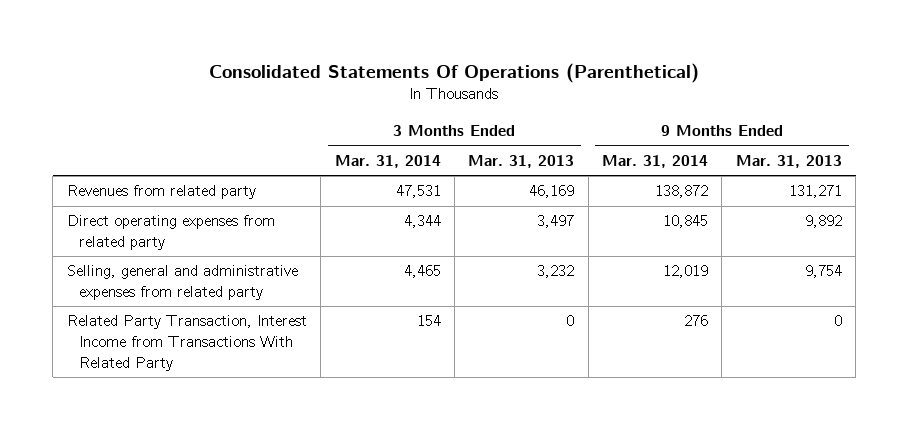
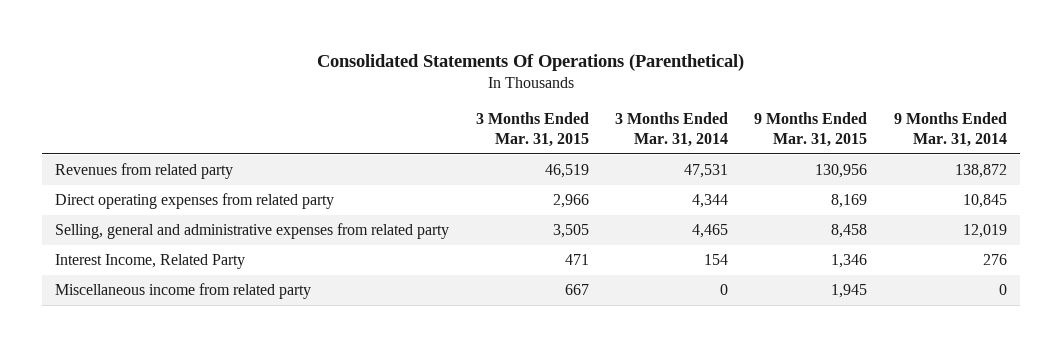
[468,154,575,168] Mar. 31, 2013 -> none
[735,154,842,168] Mar. 31, 2013 -> none
none -> [475,112,589,148] 3 Months Ended Mar. 31, 2015
none -> [754,112,868,148] 9 Months Ended Mar. 31, 2015
[66,315,307,371] Related Party Transaction, Interest Income from Transactions With Related Party -> [55,254,246,270] Interest Income, Related Party
none -> [55,283,312,300] Miscellaneous income from related party

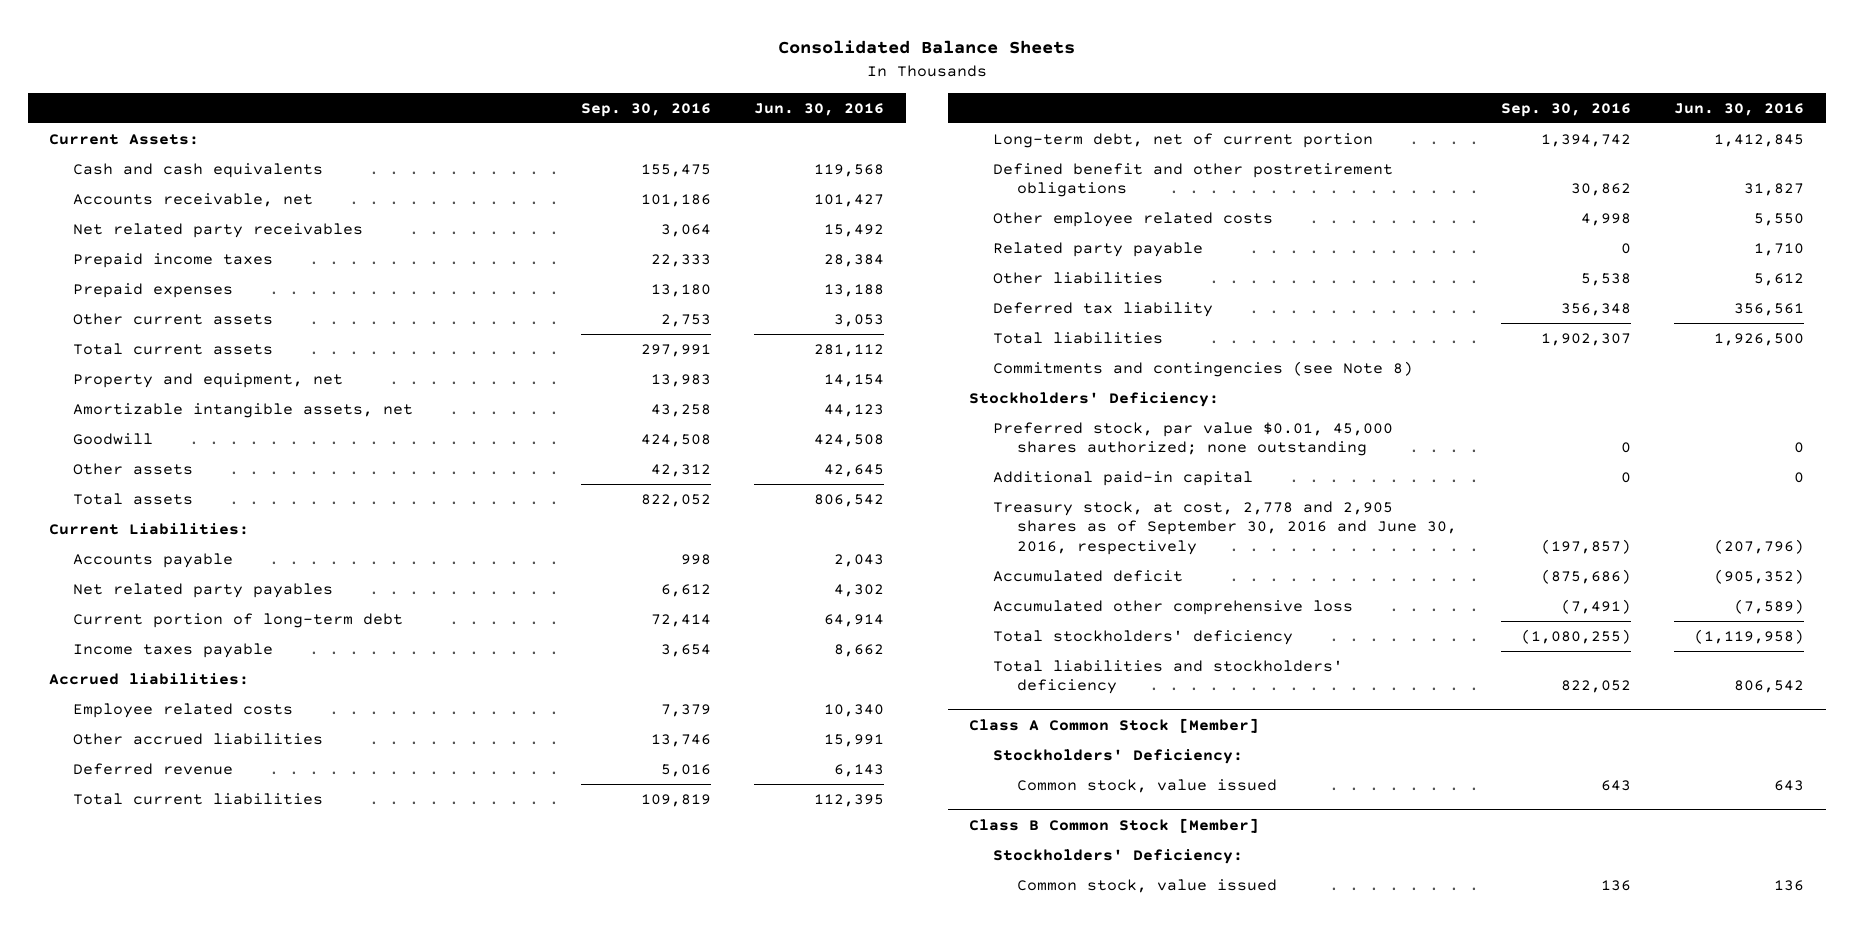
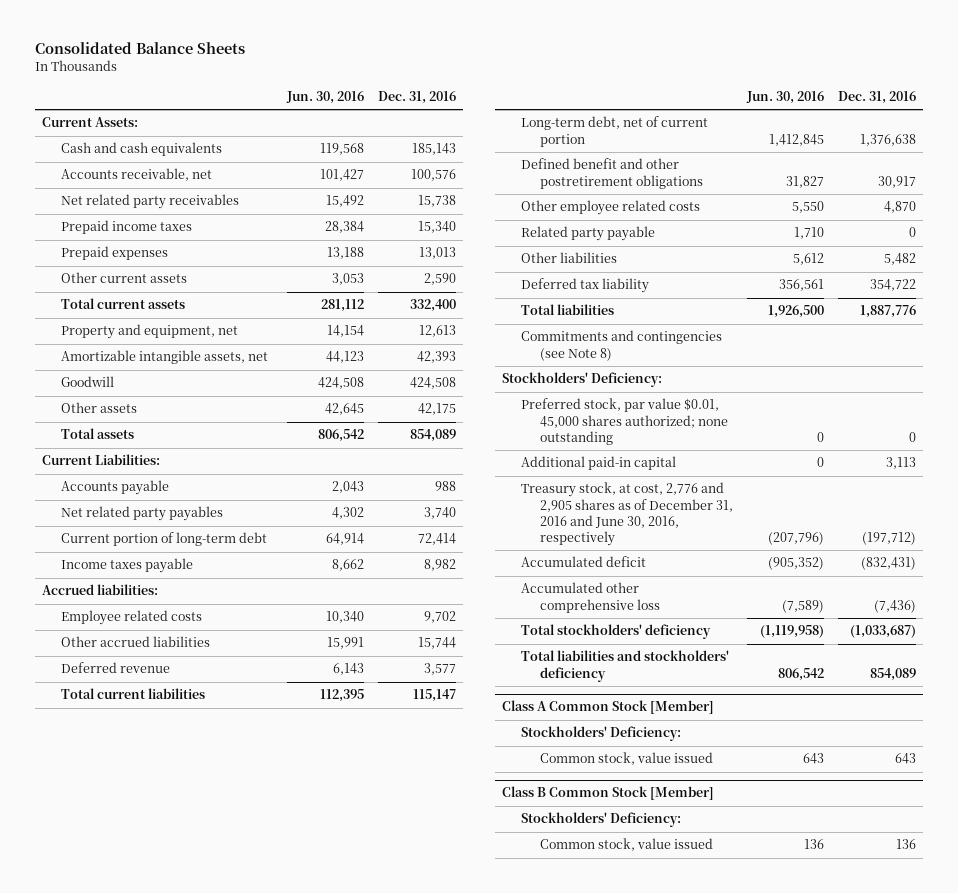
[580,102,711,117] Sep. 30, 2016 -> none
none -> [378,91,457,105] Dec. 31, 2016
[993,500,1458,555] Treasury stock, at cost, 2,778 and 2,905 shares as of September 30, 2016 and June 30, 2016, respectively -> [520,482,734,546] Treasury stock, at cost, 2,776 and 2,905 shares as of December 31, 2016 and June 30, 2016, respectively

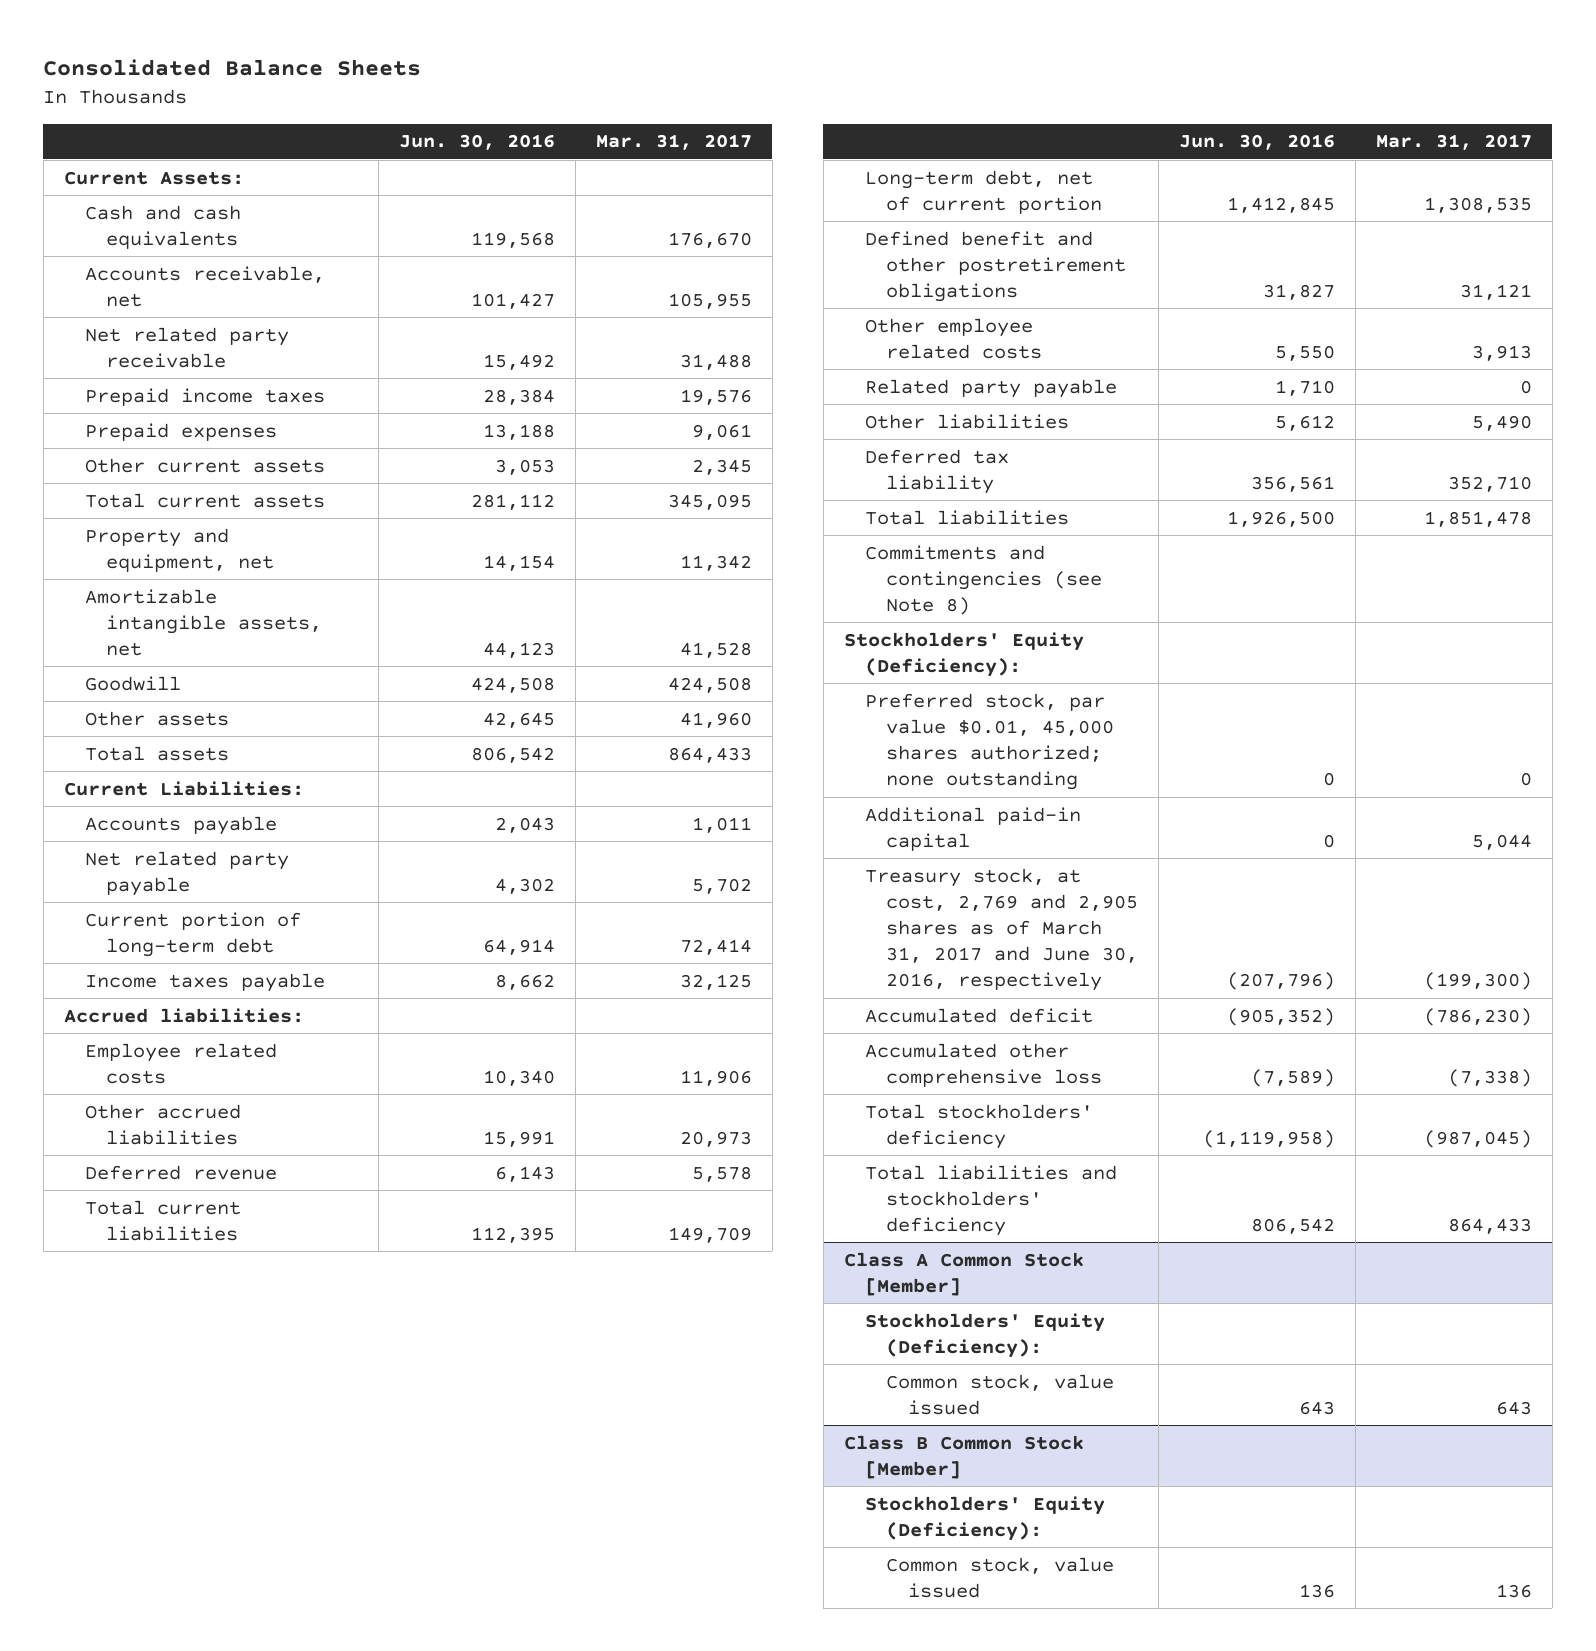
[378,91,457,105] Dec. 31, 2016 -> none
none -> [595,134,752,151] Mar. 31, 2017
[61,194,240,210] Net related party receivables -> [85,326,290,368] Net related party receivable
[61,506,224,522] Net related party payables -> [85,850,290,896] Net related party payable
[501,372,662,388] Stockholders' Deficiency: -> [843,631,1084,677] Stockholders' Equity (Deficiency):
[520,482,734,546] Treasury stock, at cost, 2,776 and 2,905 shares as of December 31, 2016 and June 30, 2016, respectively -> [865,867,1139,992] Treasury stock, at cost, 2,769 and 2,905 shares as of March 31, 2017 and June 30, 2016, respectively
[520,726,681,742] Stockholders' Deficiency: -> [865,1312,1106,1358] Stockholders' Equity (Deficiency):
[520,812,681,828] Stockholders' Deficiency: -> [865,1495,1106,1541] Stockholders' Equity (Deficiency):

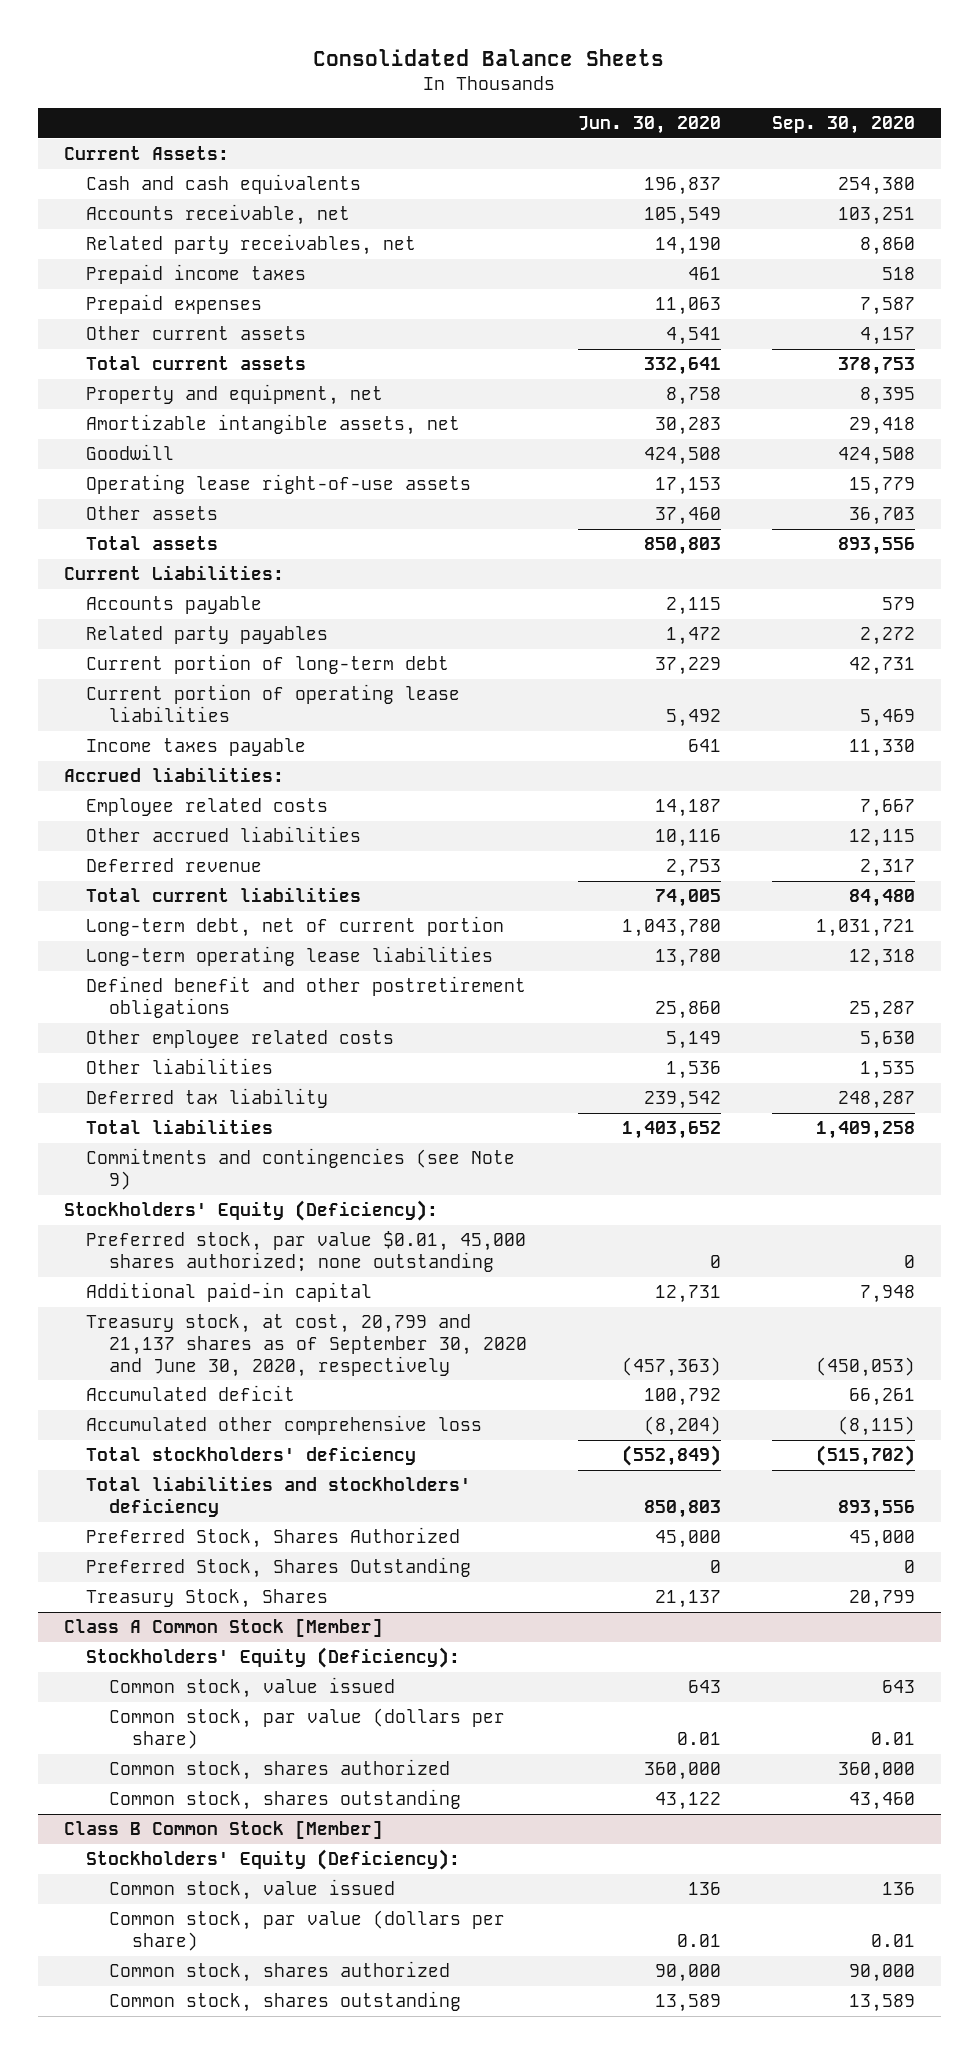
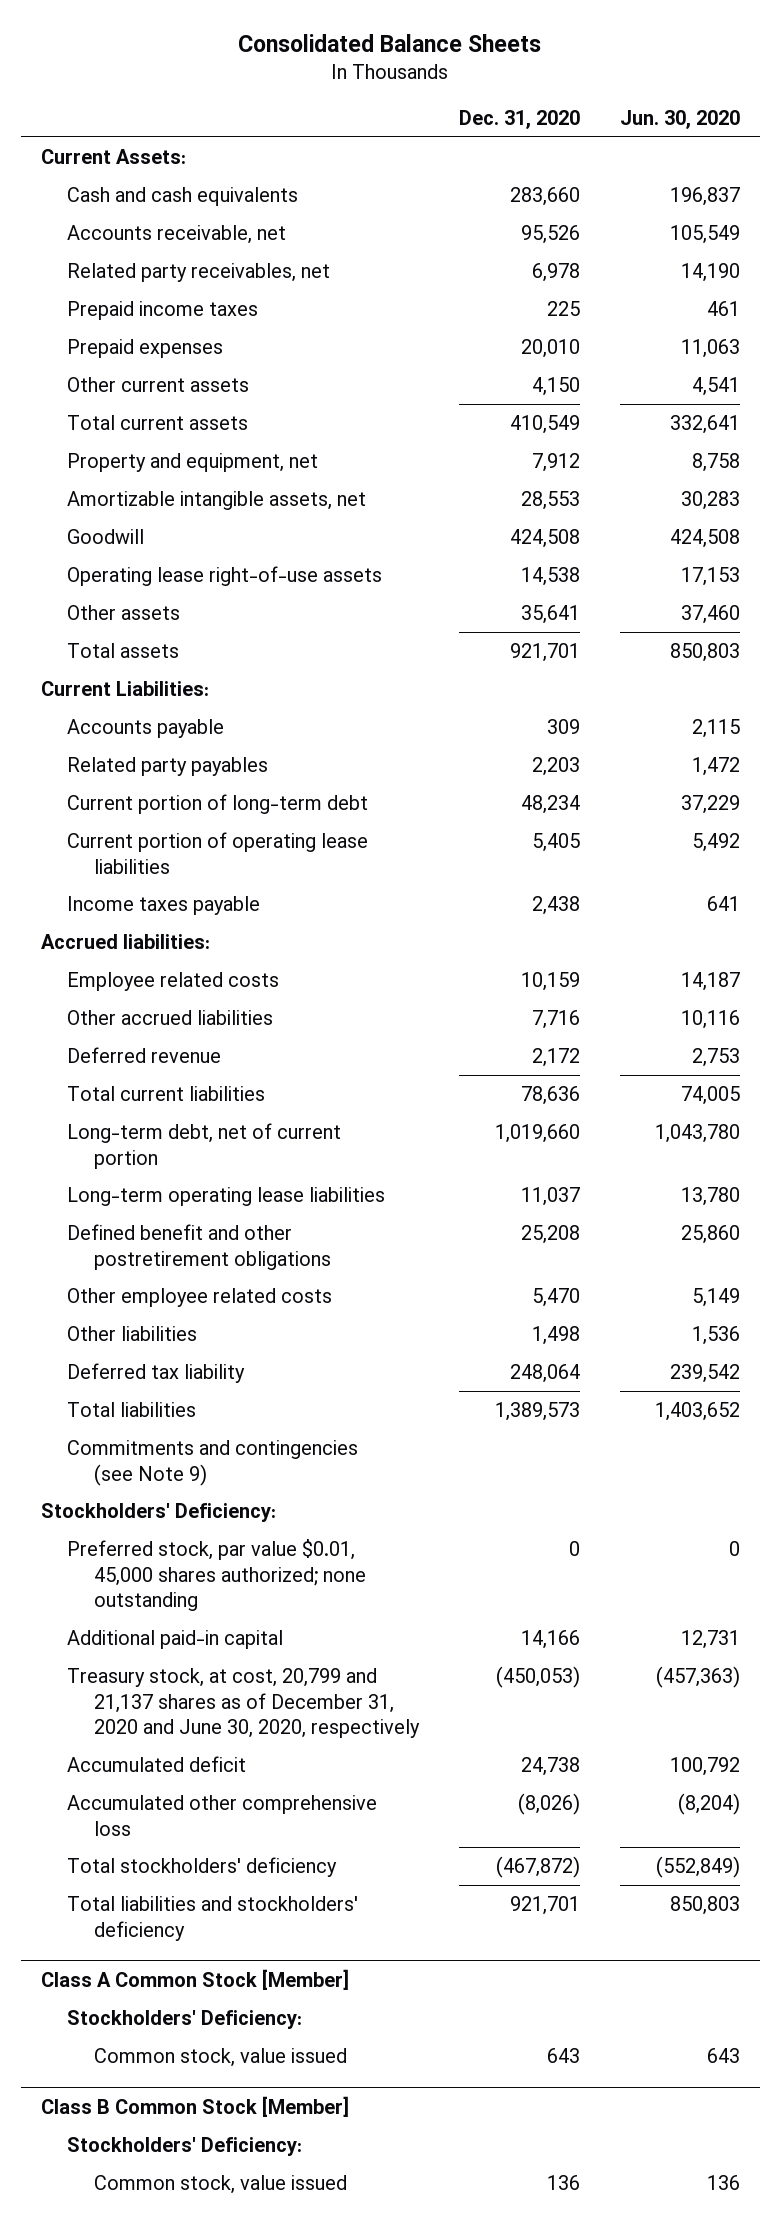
[772,116,916,135] Sep. 30, 2020 -> none
none -> [459,109,581,129] Dec. 31, 2020
[63,1200,438,1222] Stockholders' Equity (Deficiency): -> [40,1503,276,1523] Stockholders' Deficiency:
[86,1314,528,1377] Treasury stock, at cost, 20,799 and 21,137 shares as of September 30, 2020 and June 30, 2020, respectively -> [67,1668,421,1739] Treasury stock, at cost, 20,799 and 21,137 shares as of December 31, 2020 and June 30, 2020, respectively
[86,1527,461,1549] Preferred Stock, Shares Authorized -> none
[86,1557,472,1579] Preferred Stock, Shares Outstanding -> none
[86,1589,329,1609] Treasury Stock, Shares -> none
[86,1647,461,1669] Stockholders' Equity (Deficiency): -> [67,2010,303,2030] Stockholders' Deficiency:
[109,1708,506,1749] Common stock, par value (dollars per share) -> none
[109,1759,451,1781] Common stock, shares authorized -> none
[109,1789,462,1811] Common stock, shares outstanding -> none
[86,1849,461,1871] Stockholders' Equity (Deficiency): -> [67,2137,303,2157] Stockholders' Deficiency:
[109,1910,506,1951] Common stock, par value (dollars per share) -> none
[109,1961,451,1983] Common stock, shares authorized -> none
[109,1991,462,2013] Common stock, shares outstanding -> none

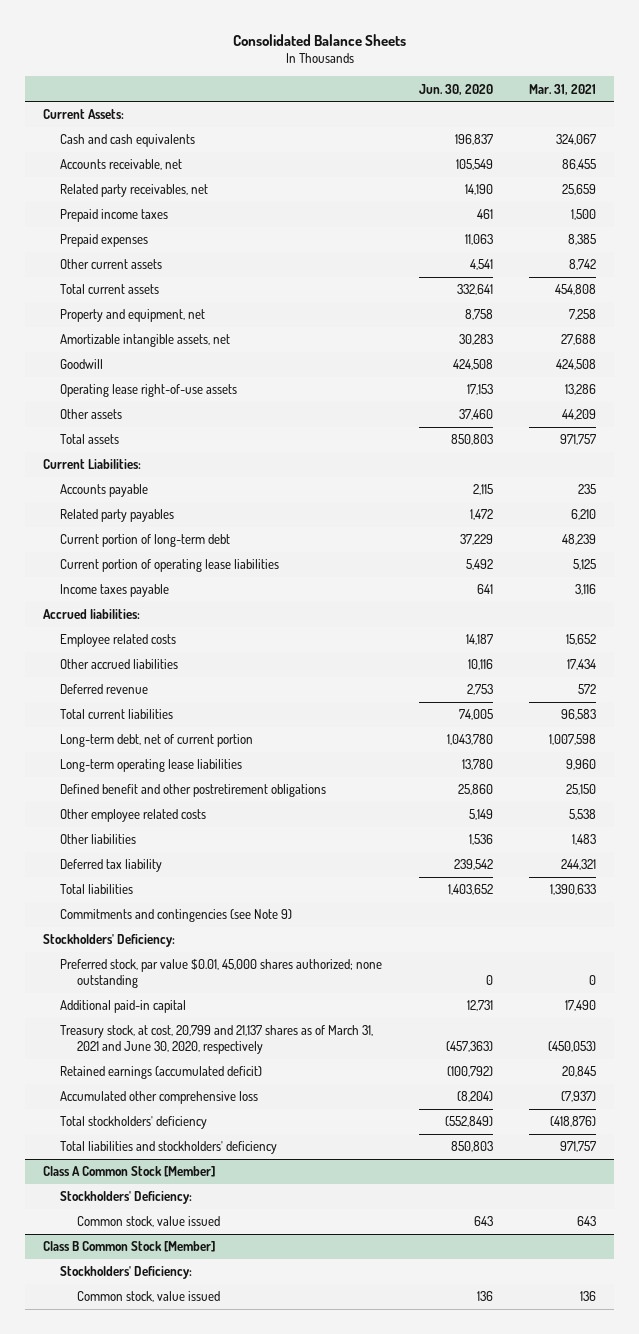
[459,109,581,129] Dec. 31, 2020 -> none
none -> [528,83,596,95] Mar. 31, 2021
[67,1668,421,1739] Treasury stock, at cost, 20,799 and 21,137 shares as of December 31, 2020 and June 30, 2020, respectively -> [60,1025,374,1055] Treasury stock, at cost, 20,799 and 21,137 shares as of March 31, 2021 and June 30, 2020, respectively
[67,1756,247,1773] Accumulated deficit -> [60,1066,263,1080] Retained earnings (accumulated deficit)
[670,1757,741,1777] 100,792 -> [446,1066,493,1078] (100,792)

